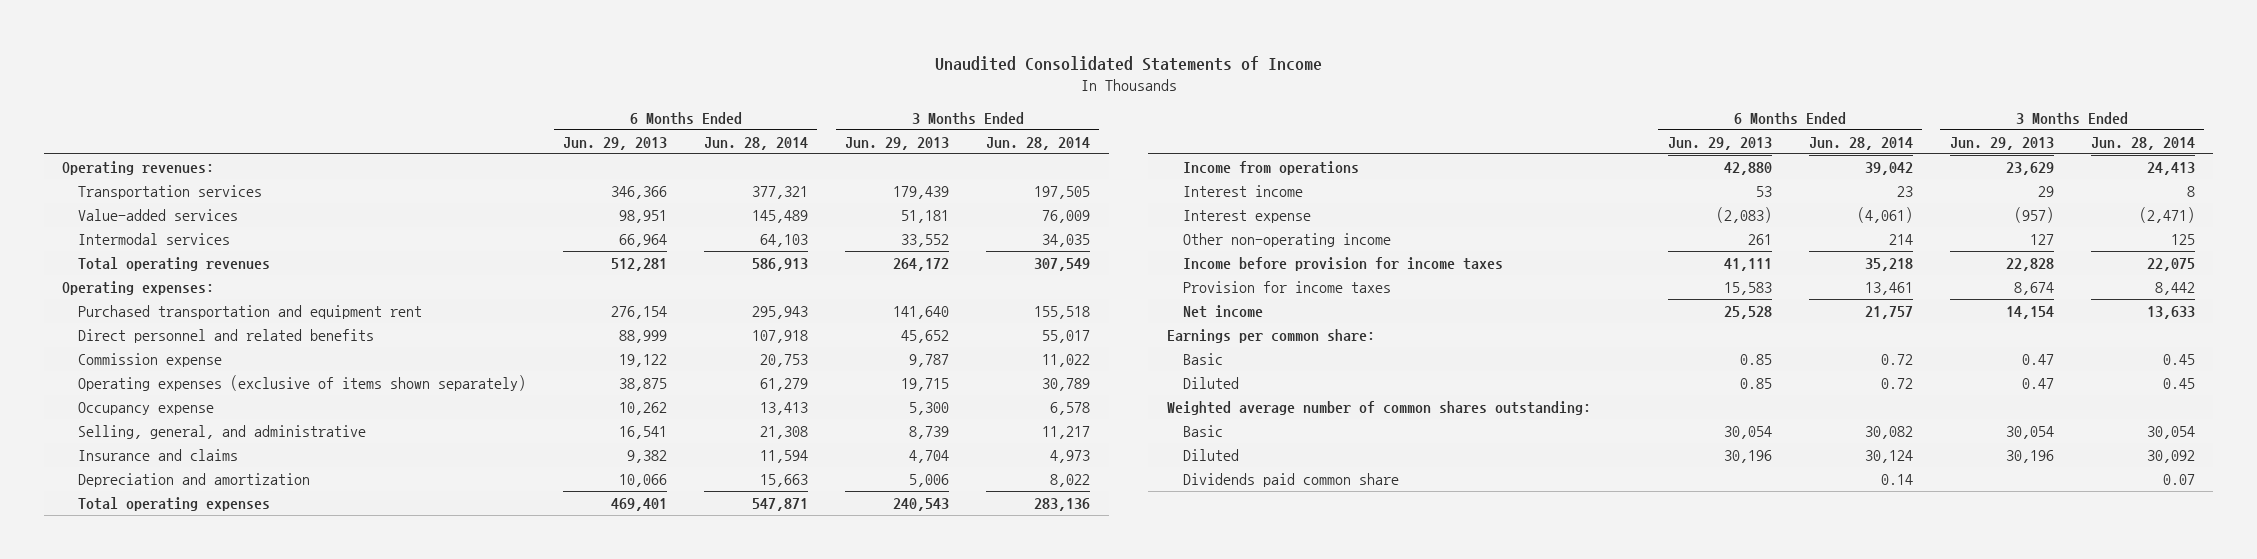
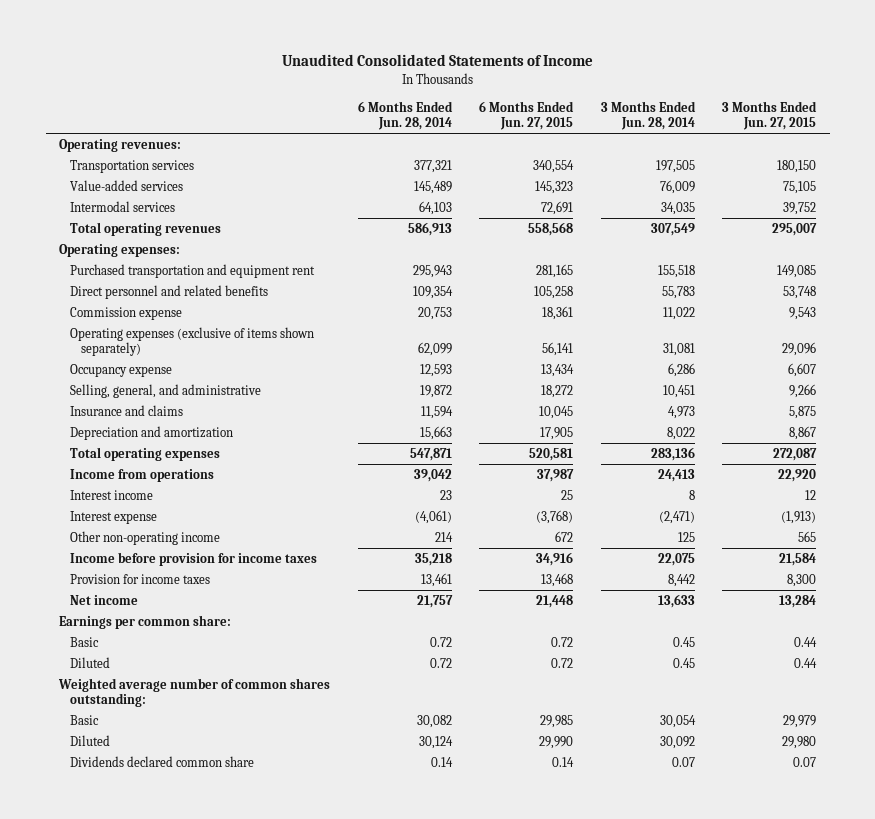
[563,136,668,150] Jun. 29, 2013 -> none
[845,136,950,150] Jun. 29, 2013 -> none
none -> [479,100,575,131] 6 Months Ended Jun. 27, 2015
none -> [722,100,818,131] 3 Months Ended Jun. 27, 2015
[752,330,809,344] 107,918 -> [412,285,453,299] 109,354
[1042,330,1091,344] 55,017 -> [661,285,695,299] 55,783
[760,378,809,392] 61,279 -> [417,342,452,357] 62,099
[1042,378,1091,392] 30,789 -> [662,343,695,357] 31,081
[760,402,809,416] 13,413 -> [419,363,452,377] 12,593
[1050,402,1091,416] 6,578 -> [667,362,695,377] 6,286
[760,426,809,440] 21,308 -> [419,384,452,398] 19,872
[1042,426,1091,440] 11,217 -> [662,384,695,398] 10,451
[1182,473,1399,488] Dividends paid common share -> [70,755,255,767] Dividends declared common share

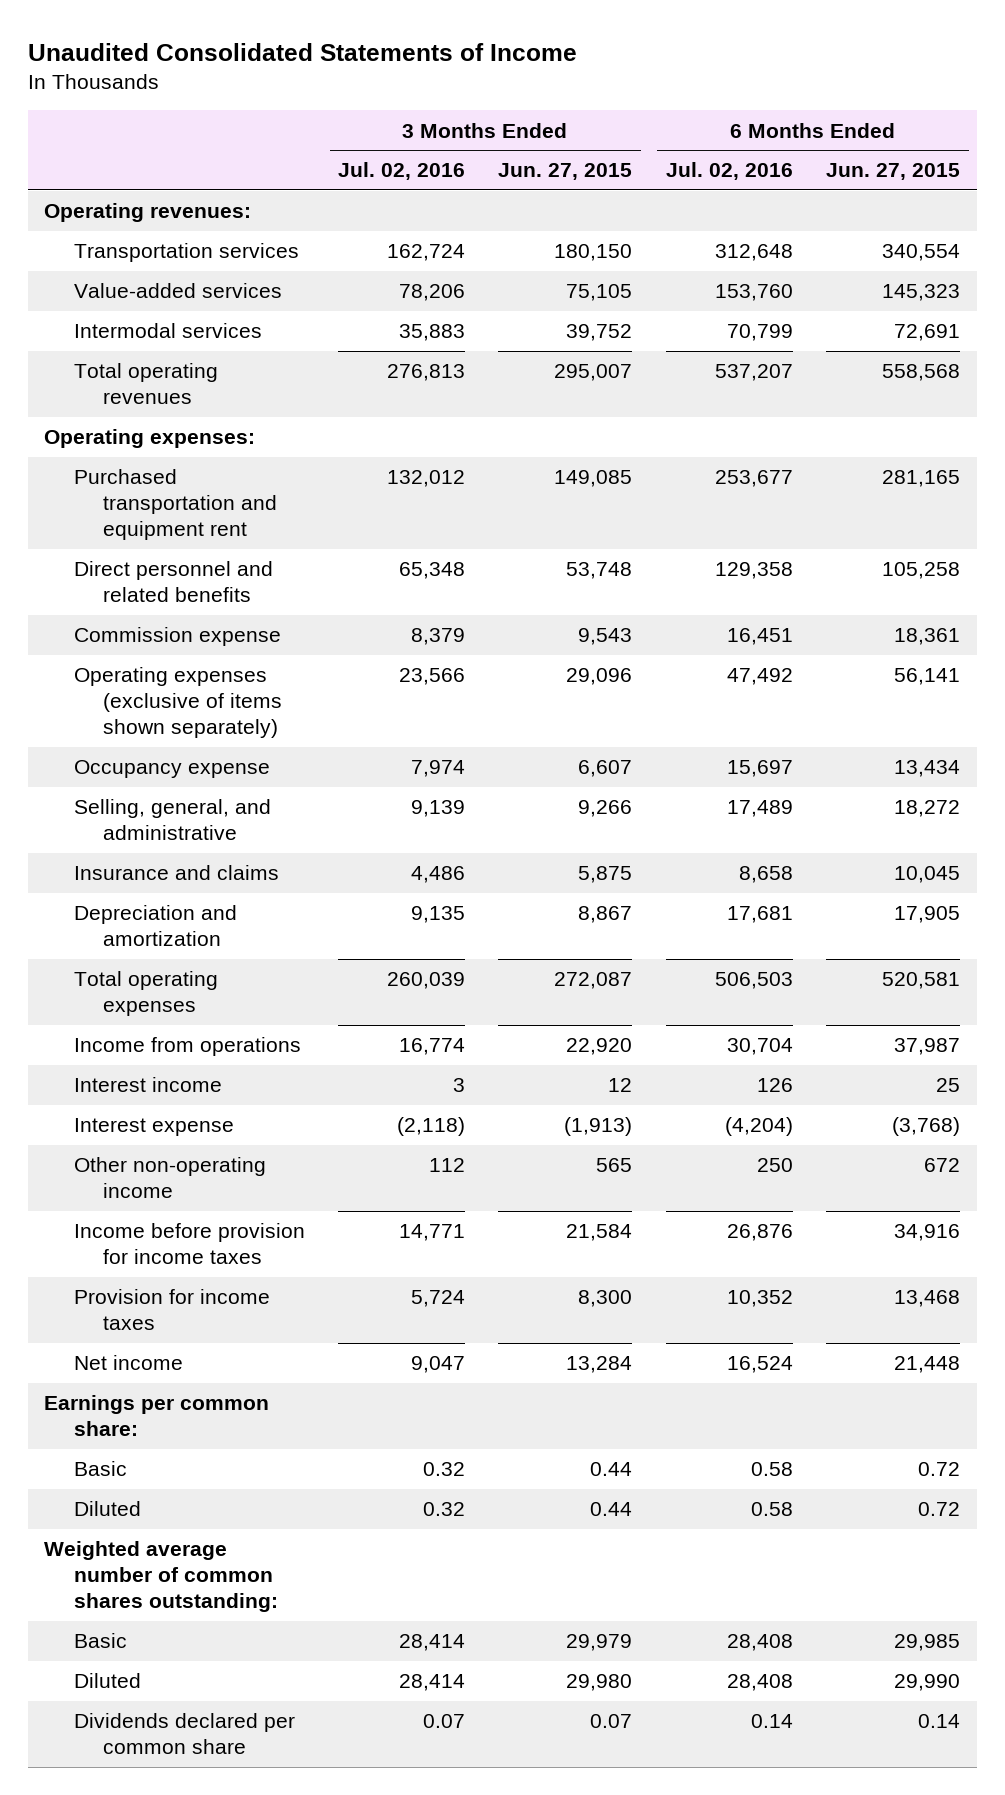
[357,100,453,131] 6 Months Ended Jun. 28, 2014 -> none
[600,100,696,131] 3 Months Ended Jun. 28, 2014 -> none
none -> [337,162,465,181] Jul. 02, 2016
none -> [665,162,793,181] Jul. 02, 2016
[70,755,255,767] Dividends declared common share -> [73,1713,295,1755] Dividends declared per common share

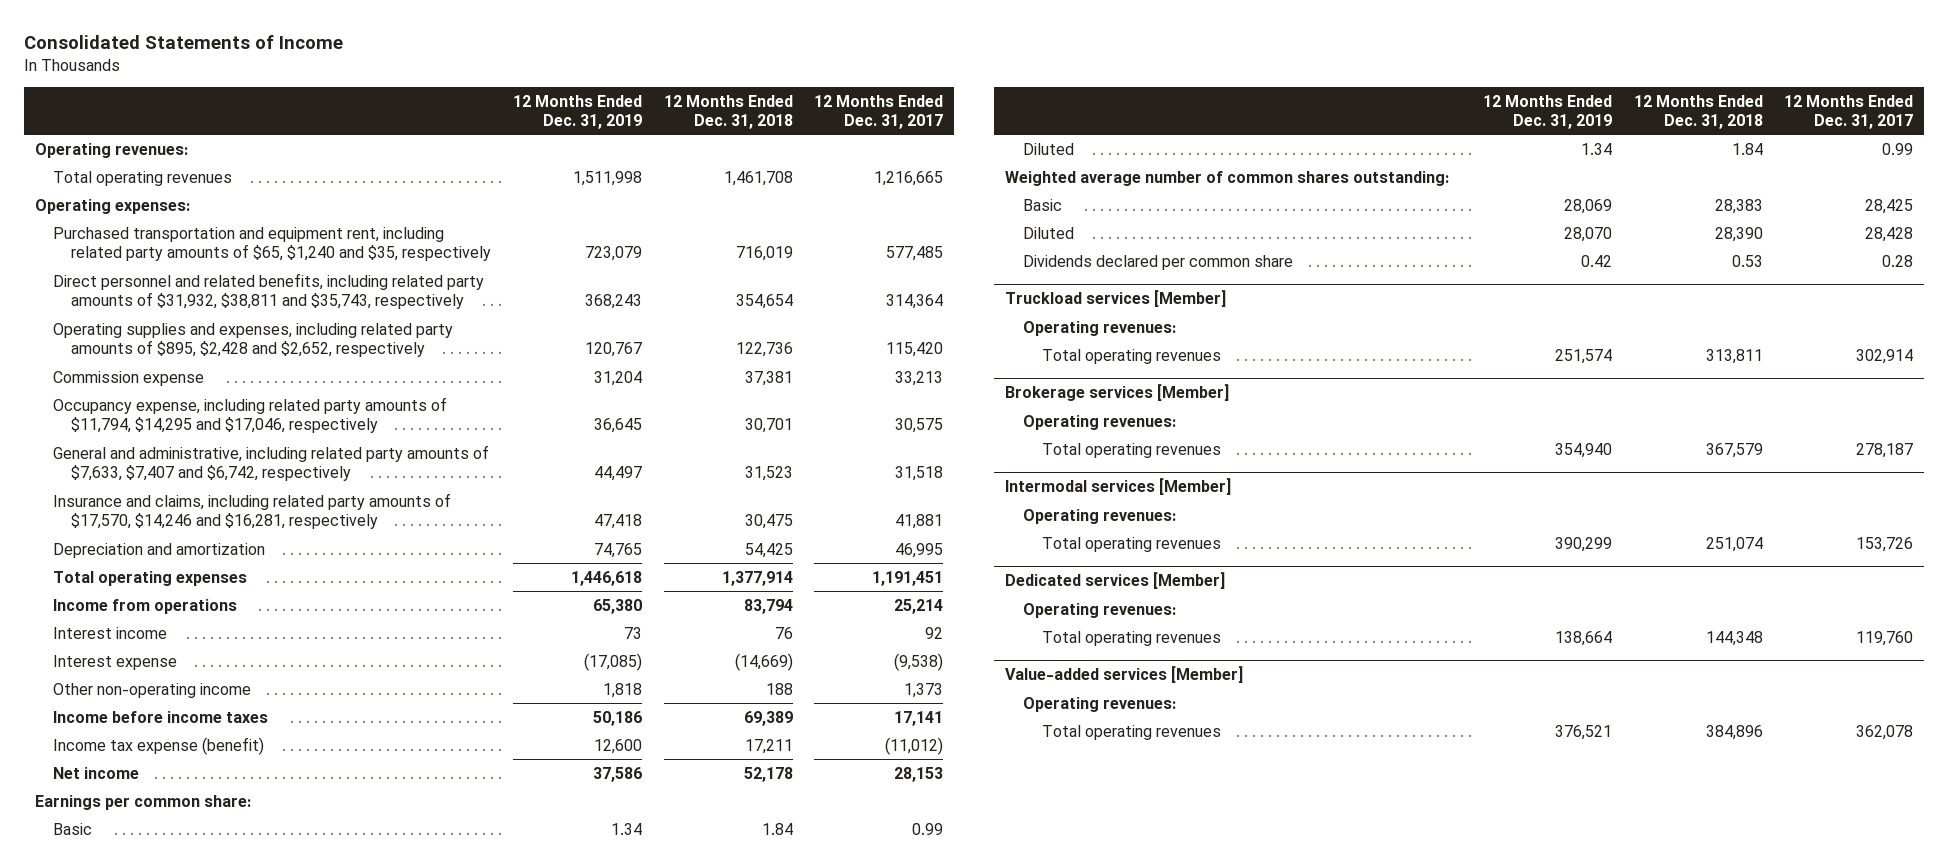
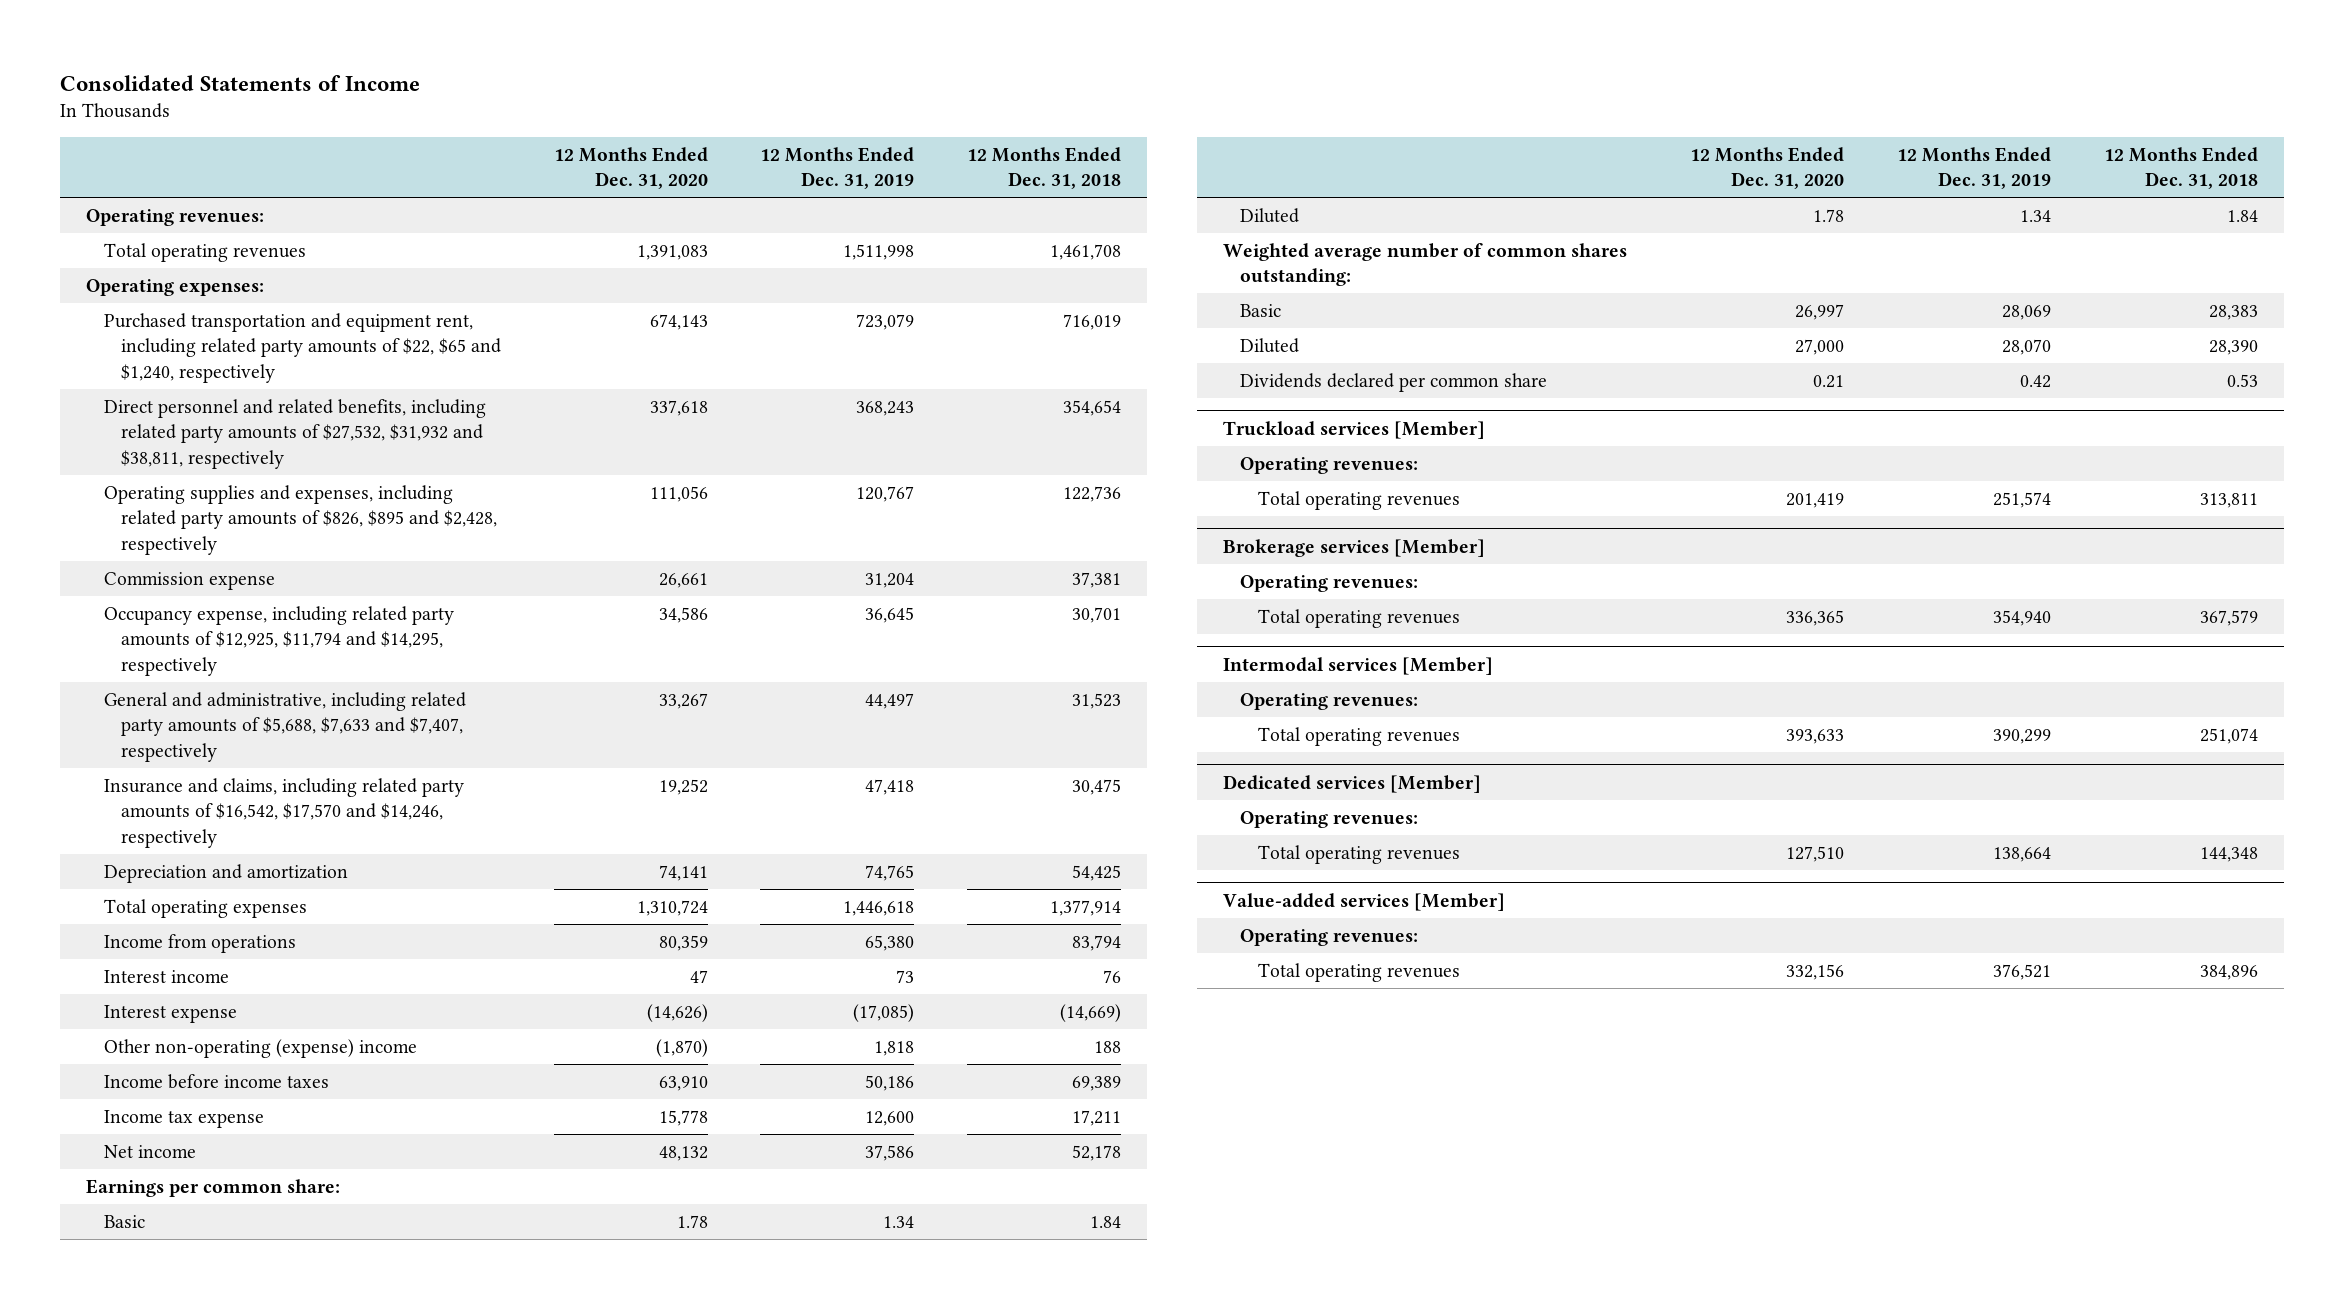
[814,94,944,129] 12 Months Ended Dec. 31, 2017 -> none
none -> [553,146,708,190] 12 Months Ended Dec. 31, 2020
[53,226,492,262] Purchased transportation and equipment rent, including related party amounts of $65, $1,240 and $35, respectively -> [103,312,501,383] Purchased transportation and equipment rent, including related party amounts of $22, $65 and $1,240, respectively
[53,272,485,310] Direct personnel and related benefits, including related party amounts of $31,932, $38,811 and $35,743, respectively -> [103,398,486,469] Direct personnel and related benefits, including related party amounts of $27,532, $31,932 and $38,811, respectively
[53,322,454,358] Operating supplies and expenses, including related party amounts of $895, $2,428 and $2,652, respectively -> [103,484,497,555] Operating supplies and expenses, including related party amounts of $826, $895 and $2,428, respectively
[53,396,448,434] Occupancy expense, including related party amounts of $11,794, $14,295 and $17,046, respectively -> [103,605,454,676] Occupancy expense, including related party amounts of $12,925, $11,794 and $14,295, respectively
[53,444,490,482] General and administrative, including related party amounts of $7,633, $7,407 and $6,742, respectively -> [103,691,466,762] General and administrative, including related party amounts of $5,688, $7,633 and $7,407, respectively
[53,492,452,530] Insurance and claims, including related party amounts of $17,570, $14,246 and $16,281, respectively -> [103,777,464,848] Insurance and claims, including related party amounts of $16,542, $17,570 and $14,246, respectively
[53,682,252,698] Other non-operating income -> [103,1038,417,1058] Other non-operating (expense) income
[53,736,265,755] Income tax expense (benefit) -> [103,1109,264,1128] Income tax expense

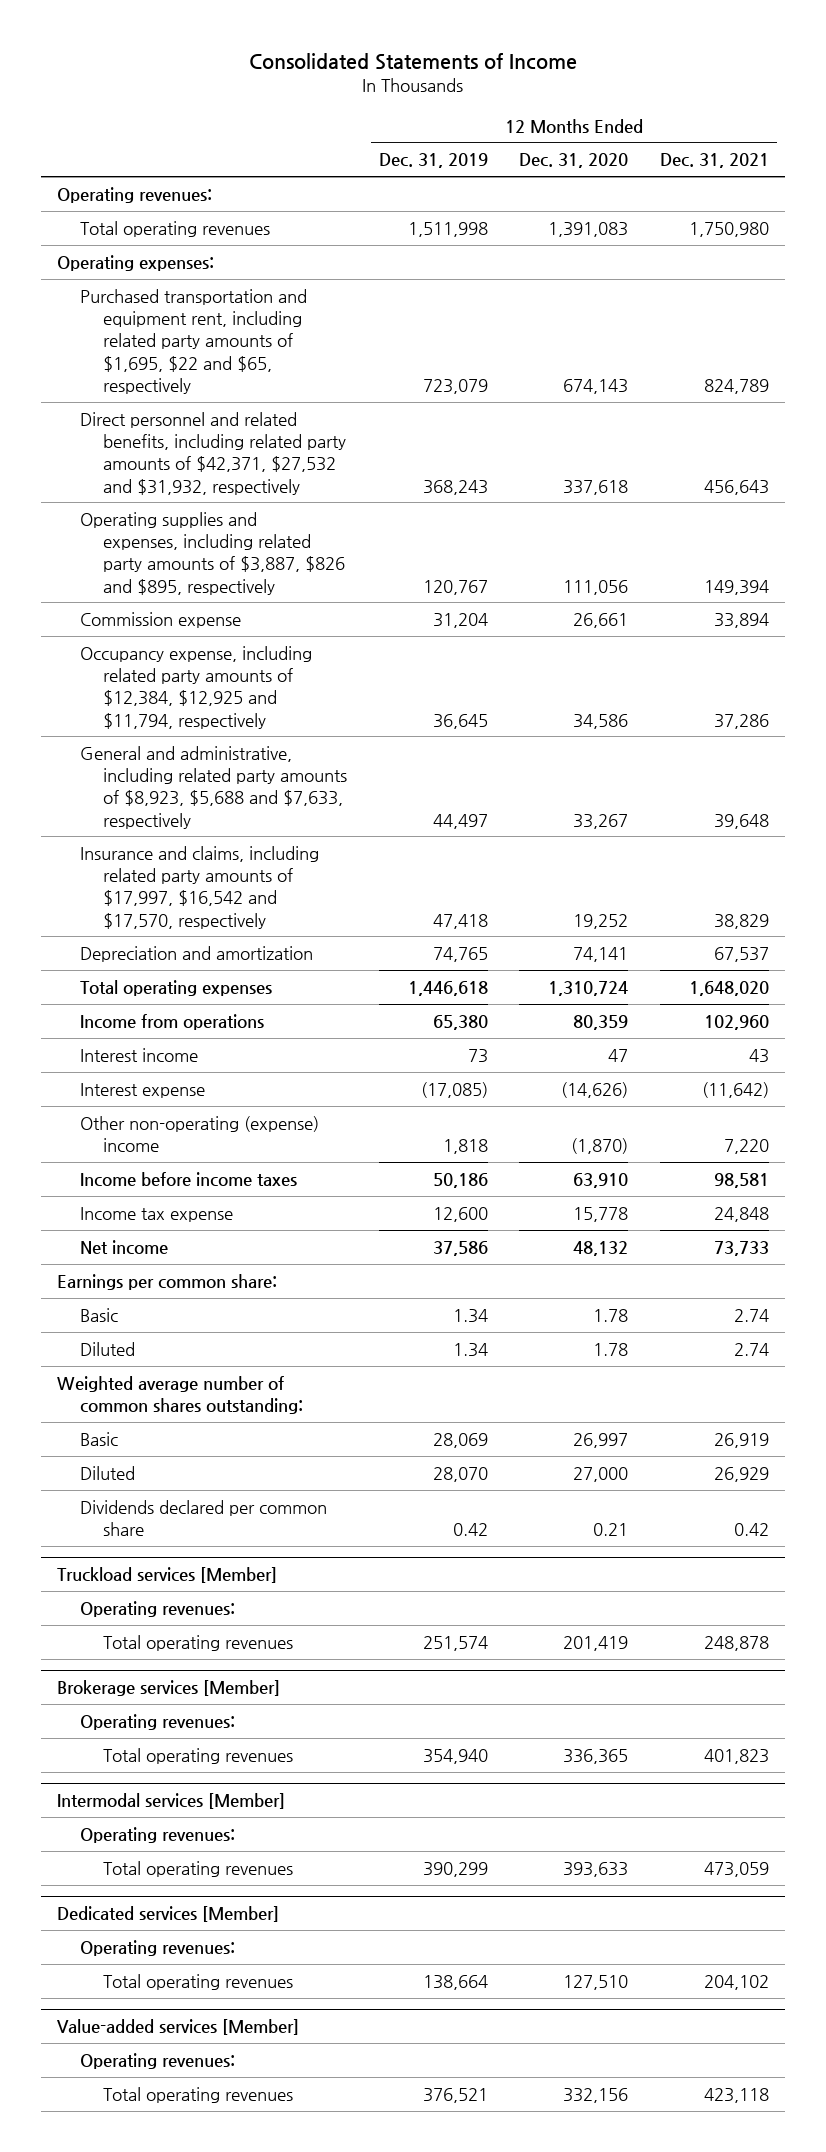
[967,146,1122,190] 12 Months Ended Dec. 31, 2018 -> none
none -> [659,153,769,169] Dec. 31, 2021
[103,312,501,383] Purchased transportation and equipment rent, including related party amounts of $22, $65 and $1,240, respectively -> [80,288,308,394] Purchased transportation and equipment rent, including related party amounts of $1,695, $22 and $65, respectively
[103,398,486,469] Direct personnel and related benefits, including related party amounts of $27,532, $31,932 and $38,811, respectively -> [80,411,347,495] Direct personnel and related benefits, including related party amounts of $42,371, $27,532 and $31,932, respectively
[103,484,497,555] Operating supplies and expenses, including related party amounts of $826, $895 and $2,428, respectively -> [80,511,346,595] Operating supplies and expenses, including related party amounts of $3,887, $826 and $895, respectively
[103,605,454,676] Occupancy expense, including related party amounts of $12,925, $11,794 and $14,295, respectively -> [80,645,313,729] Occupancy expense, including related party amounts of $12,384, $12,925 and $11,794, respectively
[103,691,466,762] General and administrative, including related party amounts of $5,688, $7,633 and $7,407, respectively -> [80,745,348,829] General and administrative, including related party amounts of $8,923, $5,688 and $7,633, respectively
[103,777,464,848] Insurance and claims, including related party amounts of $16,542, $17,570 and $14,246, respectively -> [80,845,320,929] Insurance and claims, including related party amounts of $17,997, $16,542 and $17,570, respectively

